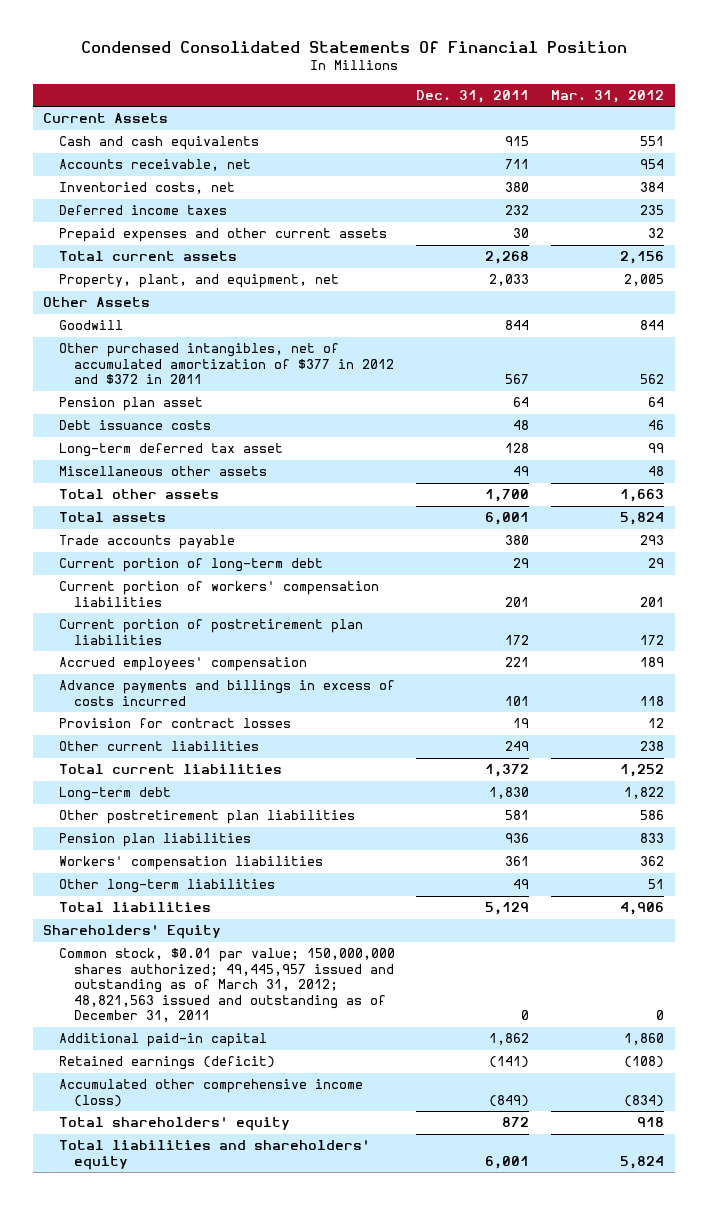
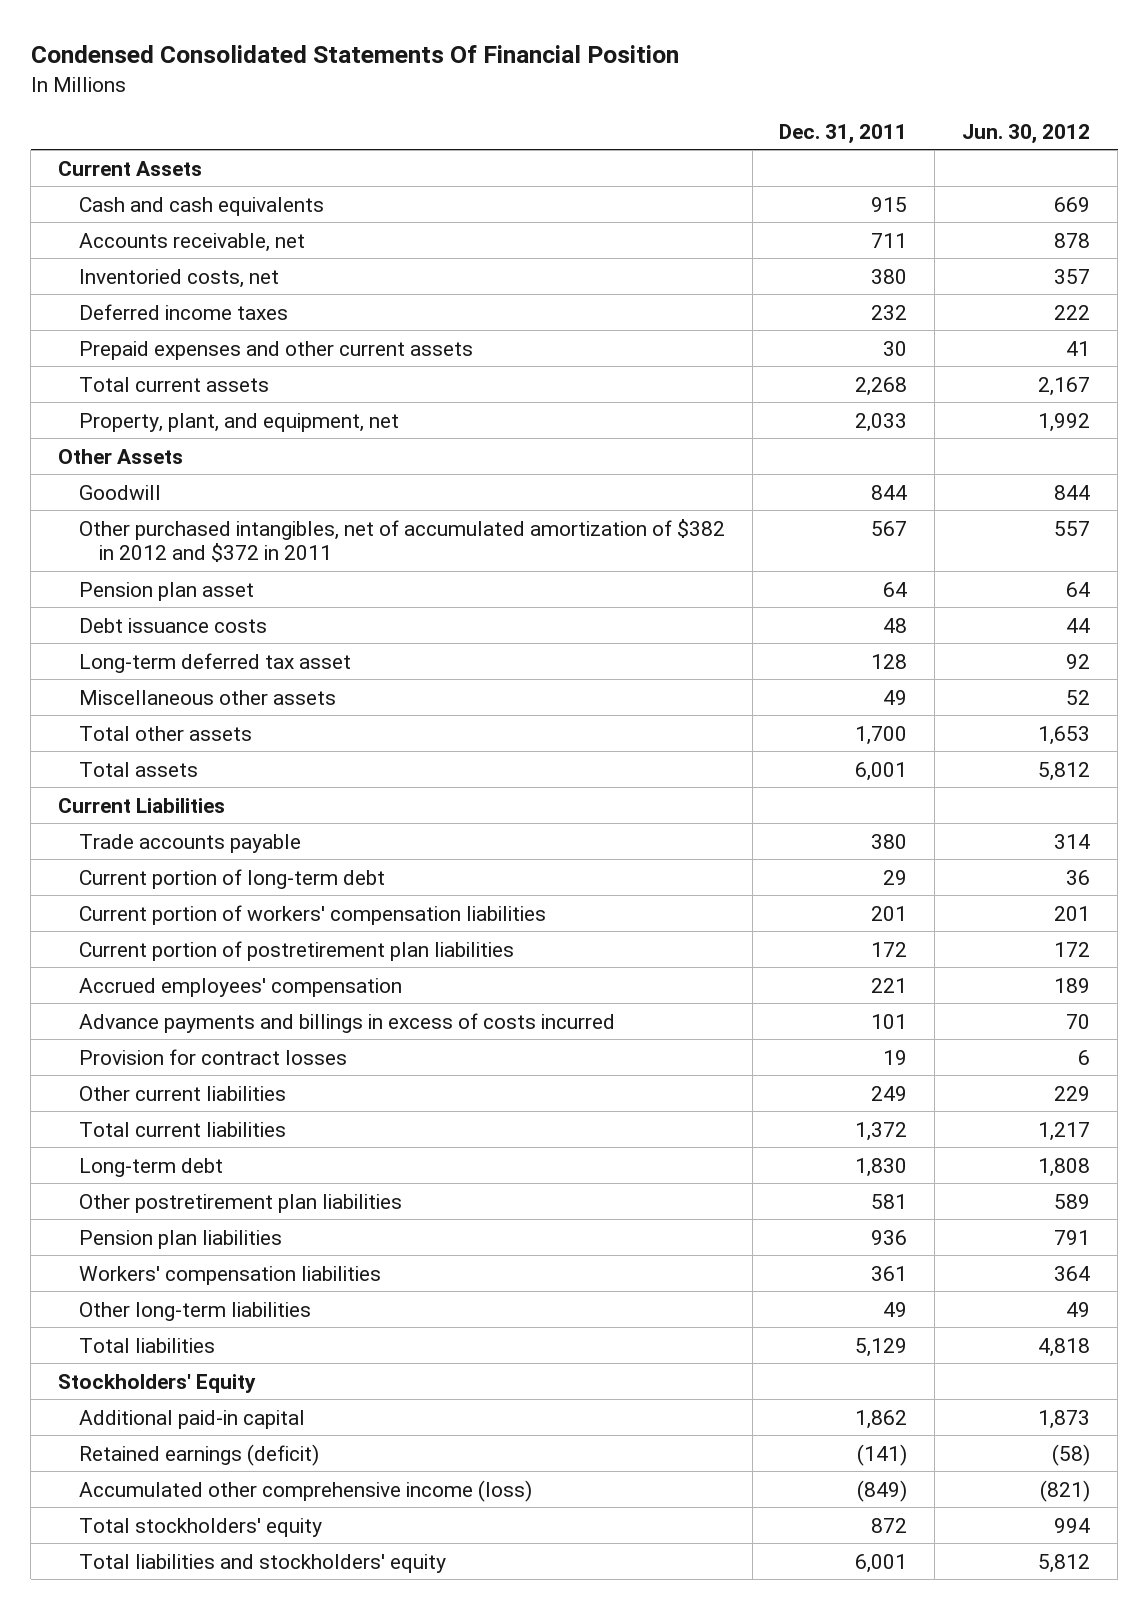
[550,89,664,103] Mar. 31, 2012 -> none
none -> [962,123,1091,144] Jun. 30, 2012
[58,343,395,385] Other purchased intangibles, net of accumulated amortization of $377 in 2012 and $372 in 2011 -> [78,518,725,563] Other purchased intangibles, net of accumulated amortization of $382 in 2012 and $372 in 2011
none -> [58,797,226,813] Current Liabilities
[58,948,395,1023] Common stock, $0.01 par value; 150,000,000 shares authorized; 49,445,957 issued and outstanding as of March 31, 2012; 48,821,563 issued and outstanding as of December 31, 2011 -> none
[43,925,222,940] Shareholders' Equity -> [58,1373,257,1393] Stockholders' Equity
[58,1117,290,1132] Total shareholders' equity -> [78,1517,322,1537] Total stockholders' equity
[58,1140,370,1170] Total liabilities and shareholders' equity -> [78,1553,446,1573] Total liabilities and stockholders' equity

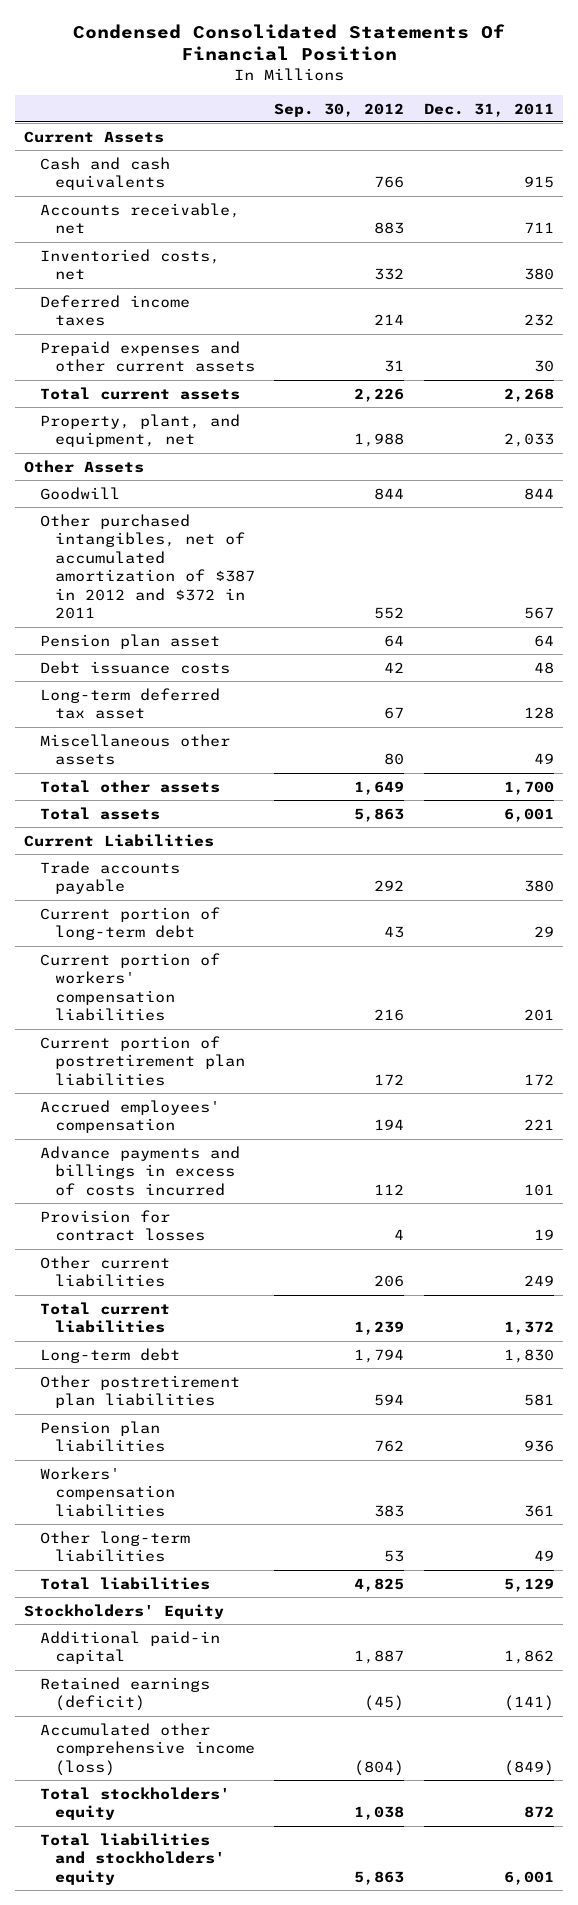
[962,123,1091,144] Jun. 30, 2012 -> none
none -> [274,102,405,117] Sep. 30, 2012
[78,518,725,563] Other purchased intangibles, net of accumulated amortization of $382 in 2012 and $372 in 2011 -> [39,513,255,620] Other purchased intangibles, net of accumulated amortization of $387 in 2012 and $372 in 2011

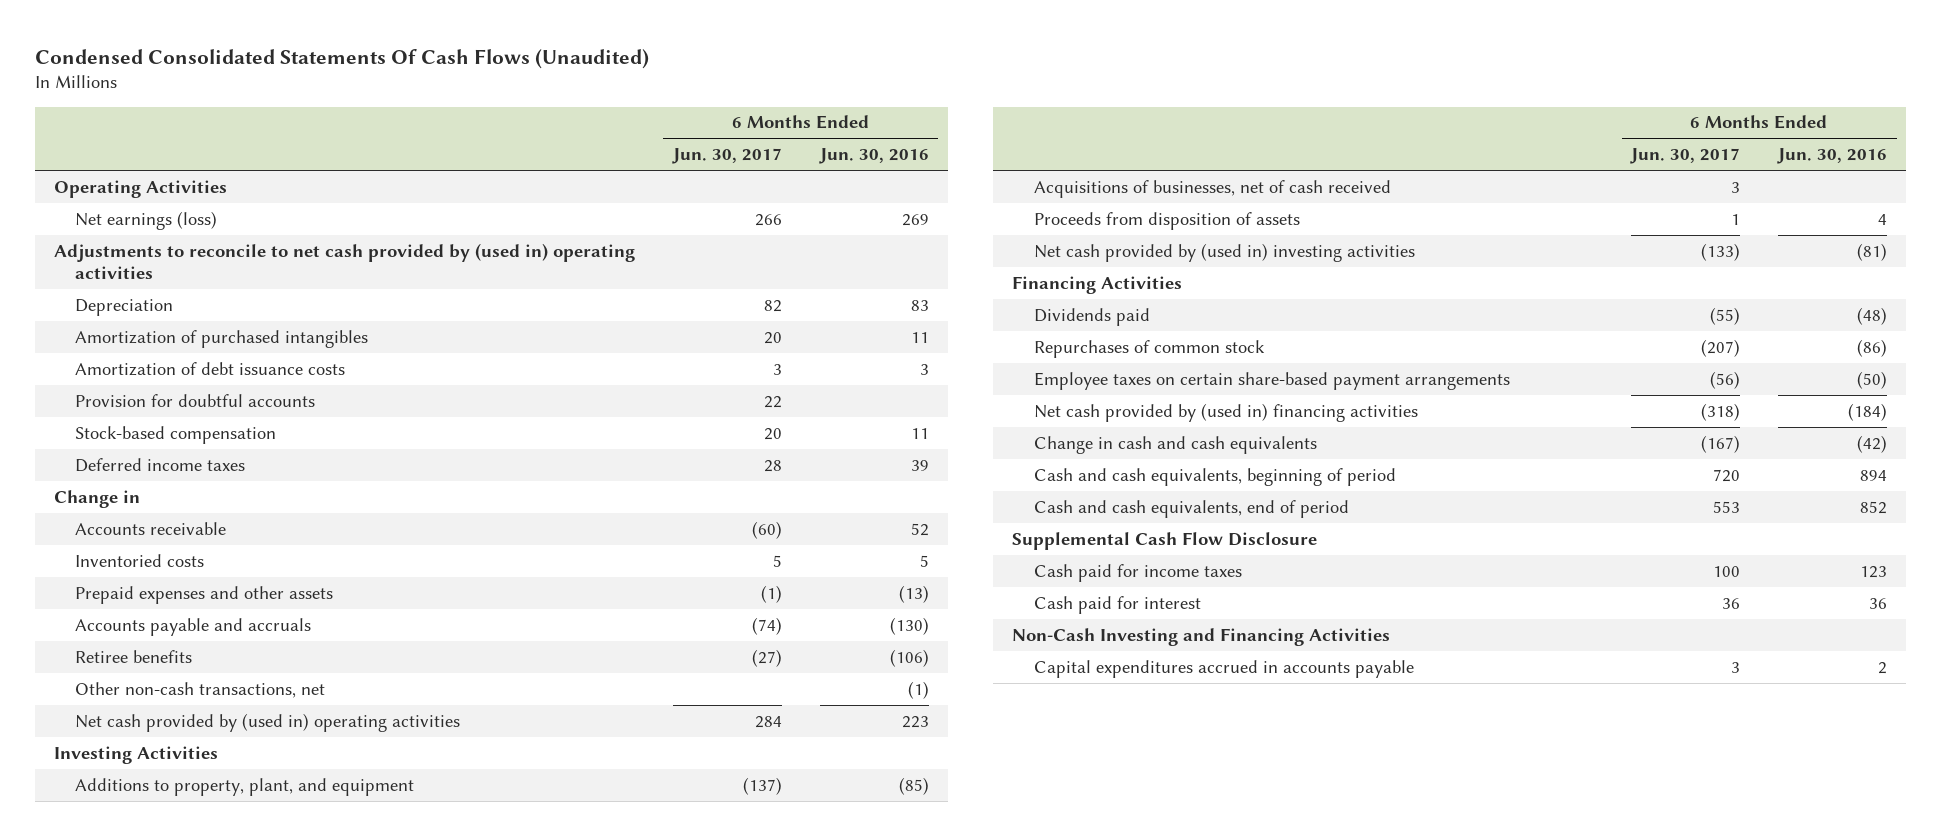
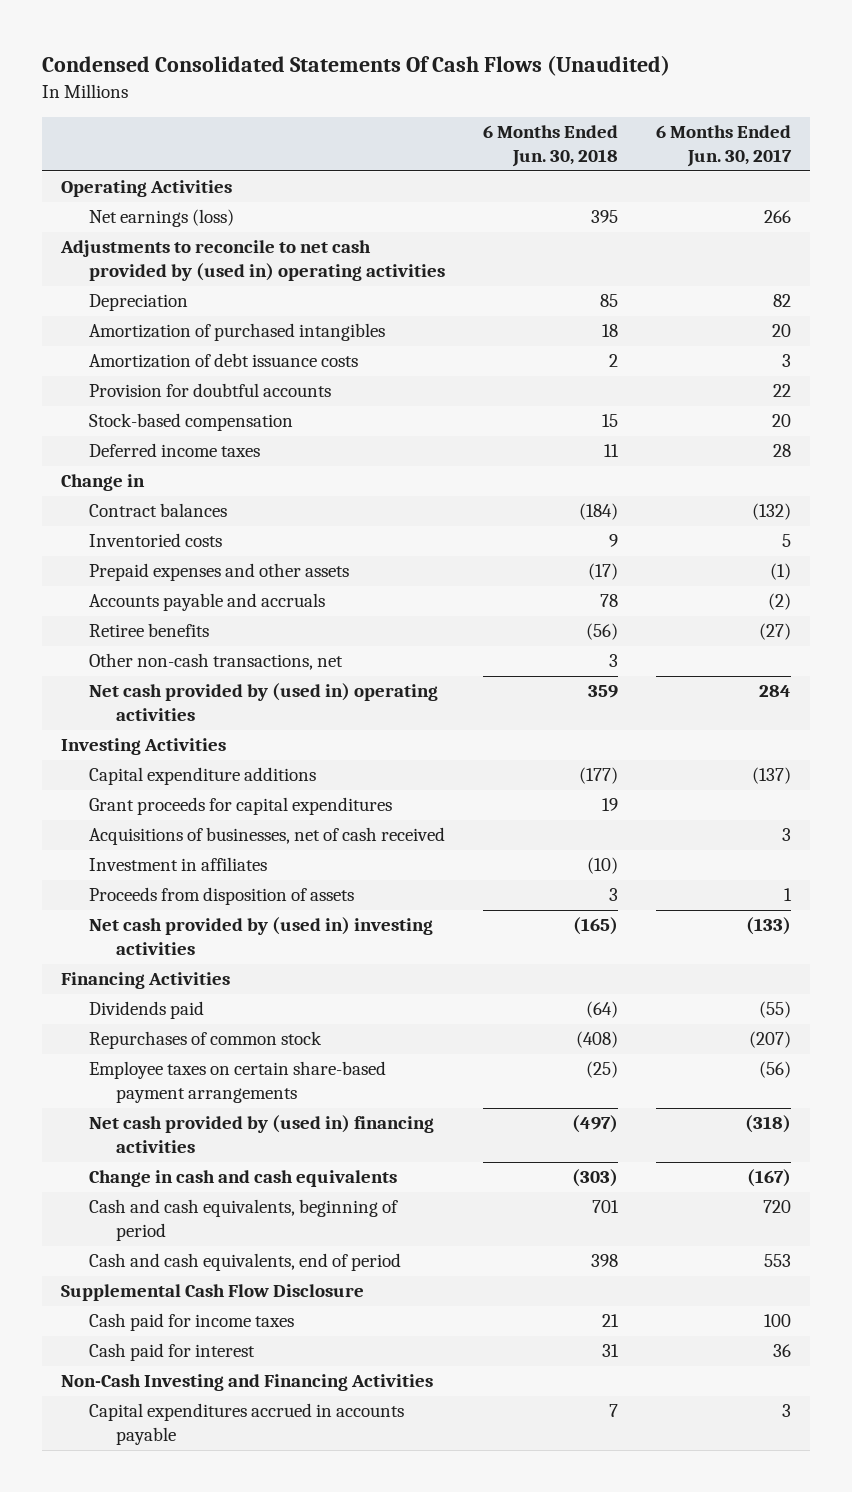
[818,148,929,165] Jun. 30, 2016 -> none
none -> [482,125,618,168] 6 Months Ended Jun. 30, 2018
[75,521,227,535] Accounts receivable -> none
none -> [88,503,227,518] Contract balances
[751,616,782,635] (74) -> [767,593,791,611] (2)
[75,777,415,796] Additions to property, plant, and equipment -> [88,767,316,786] Capital expenditure additions
none -> [88,797,392,816] Grant proceeds for capital expenditures
none -> [88,857,267,872] Investment in affiliates

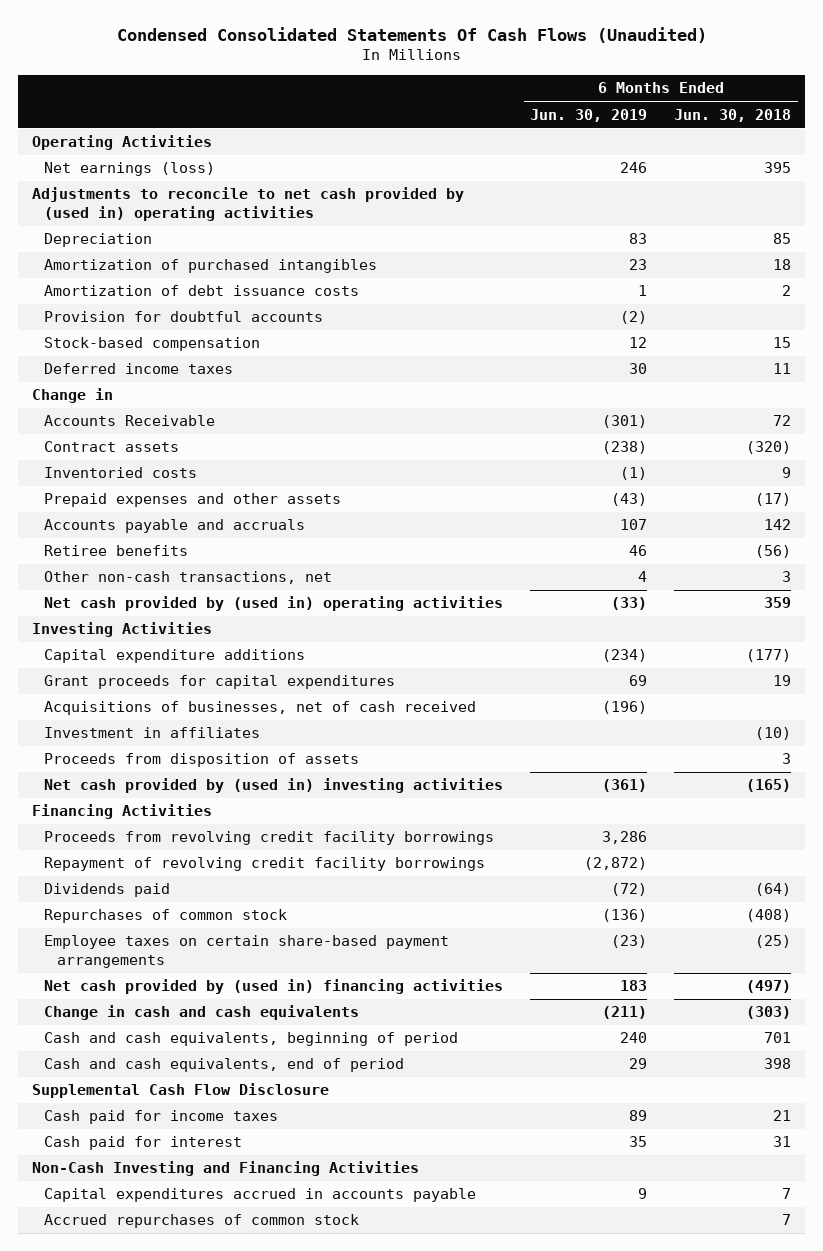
[655,125,792,168] 6 Months Ended Jun. 30, 2017 -> none
none -> [530,108,648,122] Jun. 30, 2019
[88,503,227,518] Contract balances -> none
none -> [44,415,216,427] Accounts Receivable
none -> [44,441,180,453] Contract assets
[599,594,618,608] 78 -> [764,519,792,531] 142
none -> [44,831,495,846] Proceeds from revolving credit facility borrowings
none -> [44,857,486,872] Repayment of revolving credit facility borrowings
none -> [44,1214,360,1229] Accrued repurchases of common stock

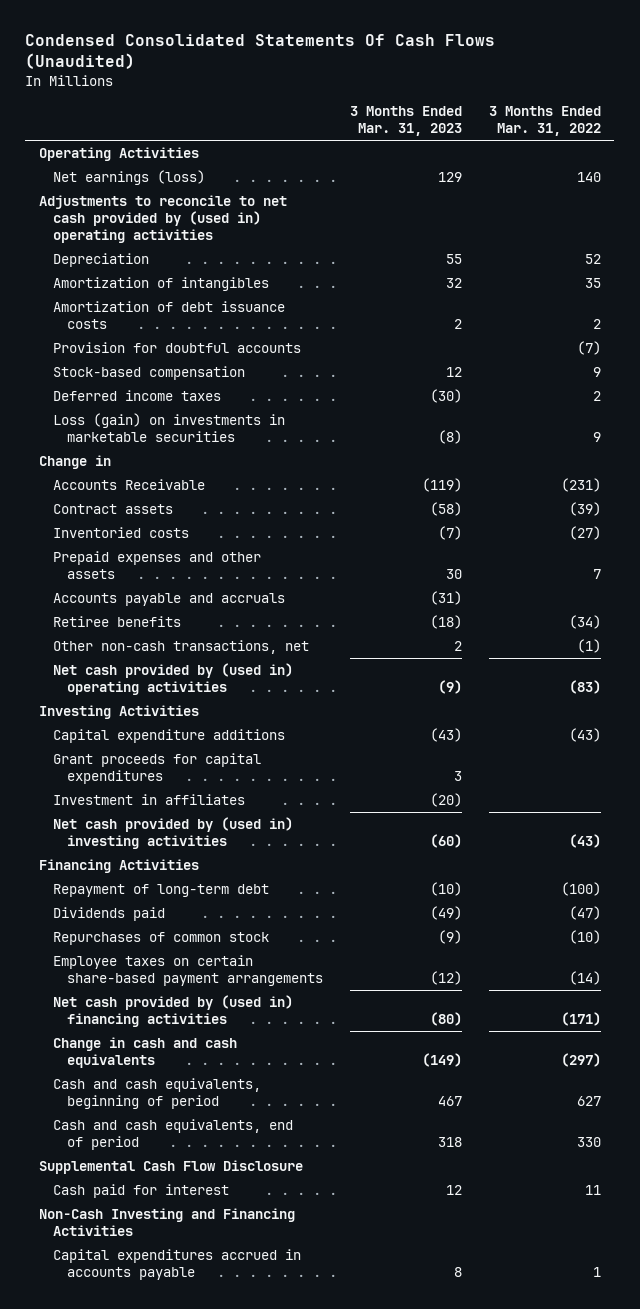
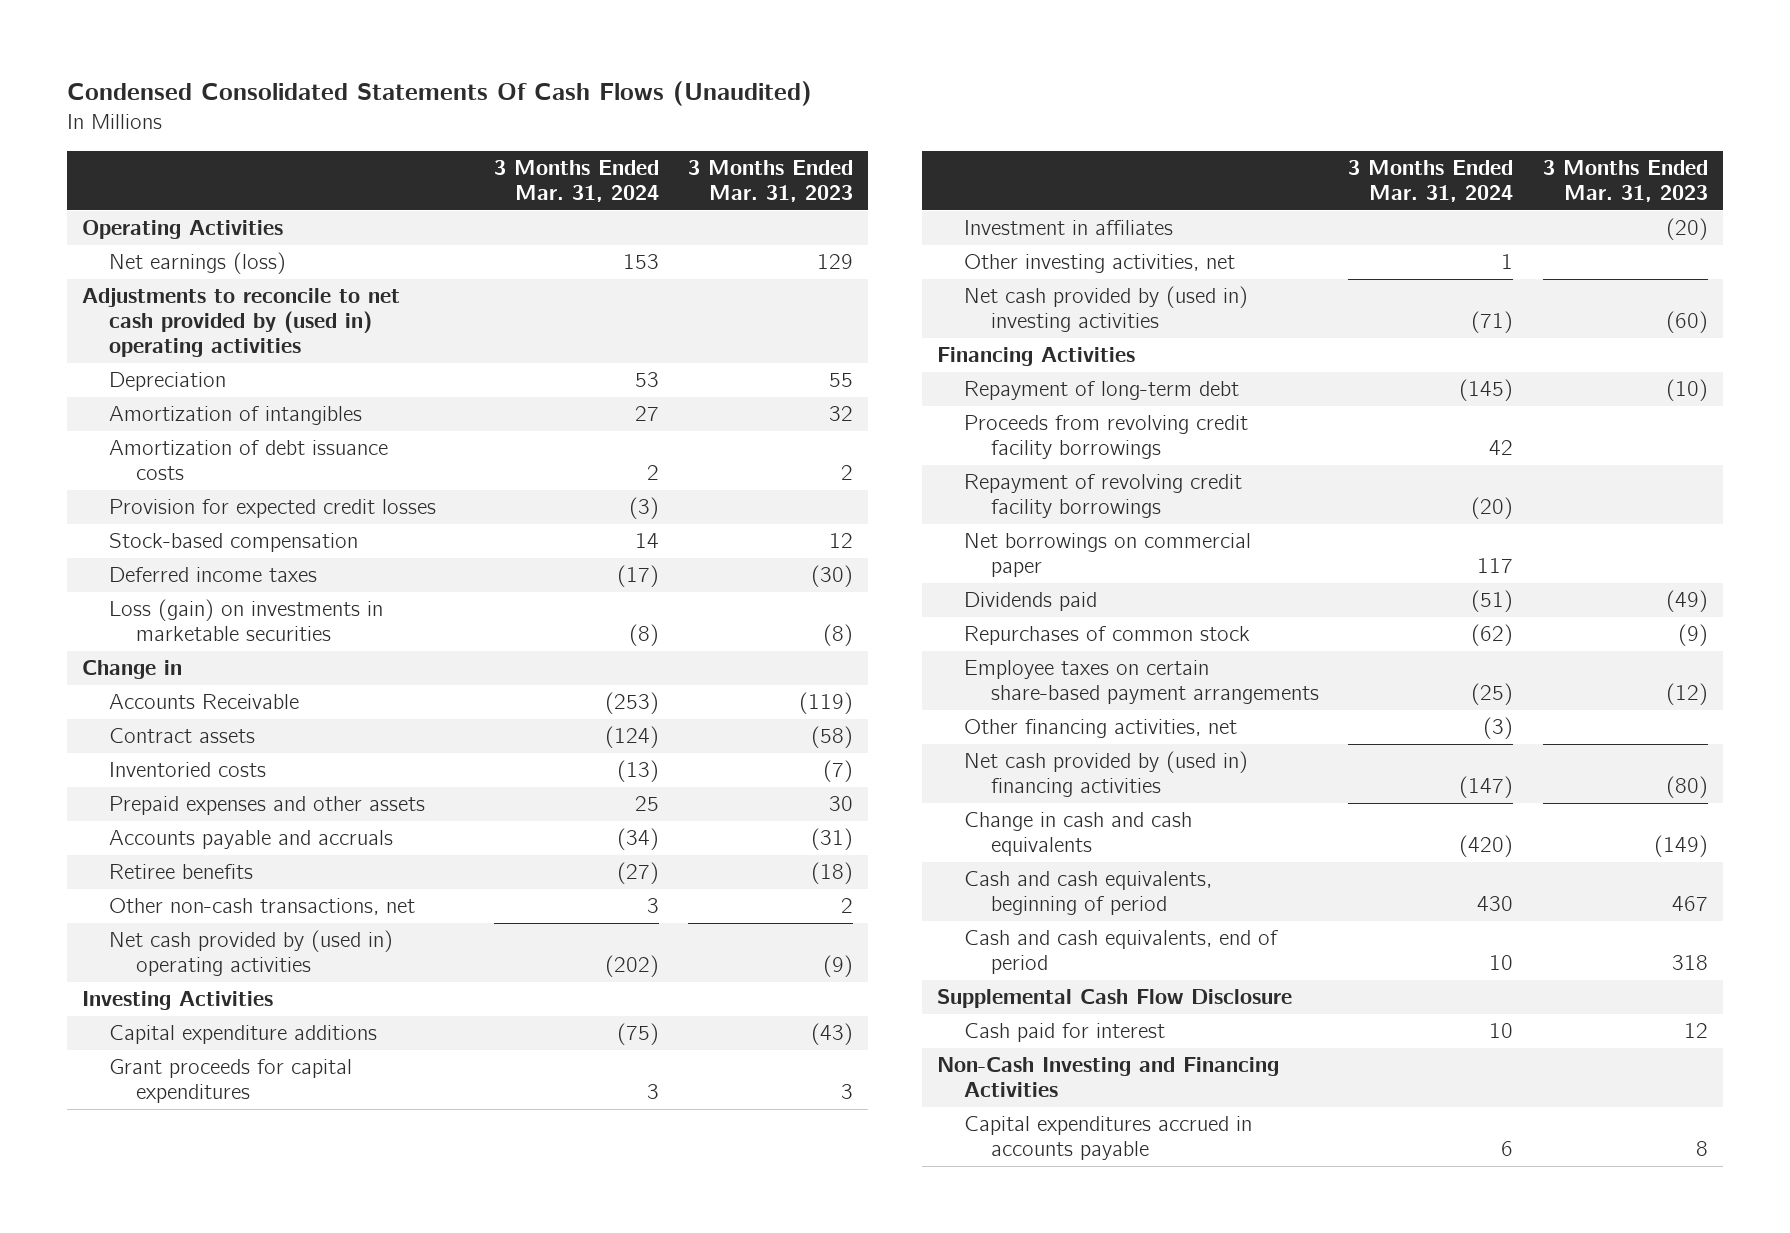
[489,106,602,137] 3 Months Ended Mar. 31, 2022 -> none
none -> [493,160,659,203] 3 Months Ended Mar. 31, 2024
[52,341,301,353] Provision for doubtful accounts -> [108,499,436,519] Provision for expected credit losses
none -> [963,254,1235,274] Other investing activities, net
none -> [963,415,1248,460] Proceeds from revolving credit facility borrowings
none -> [963,474,1242,519] Repayment of revolving credit facility borrowings
none -> [963,533,1251,578] Net borrowings on commercial paper
none -> [963,719,1237,739] Other financing activities, net

